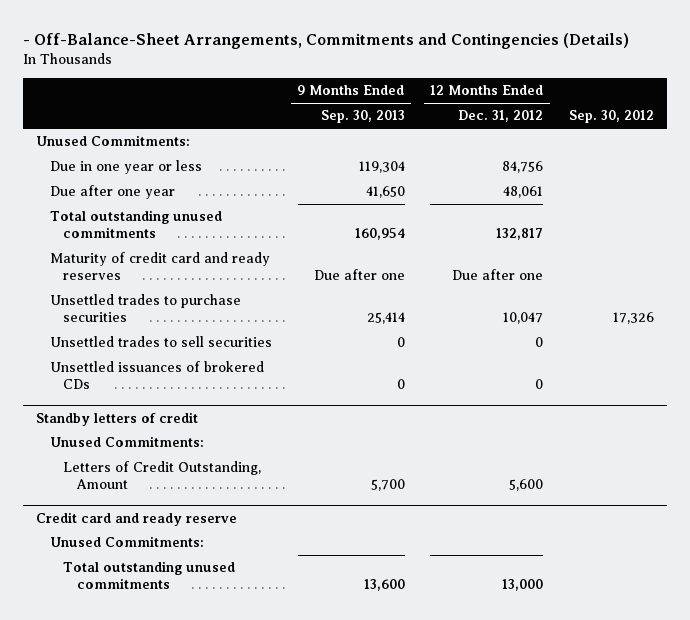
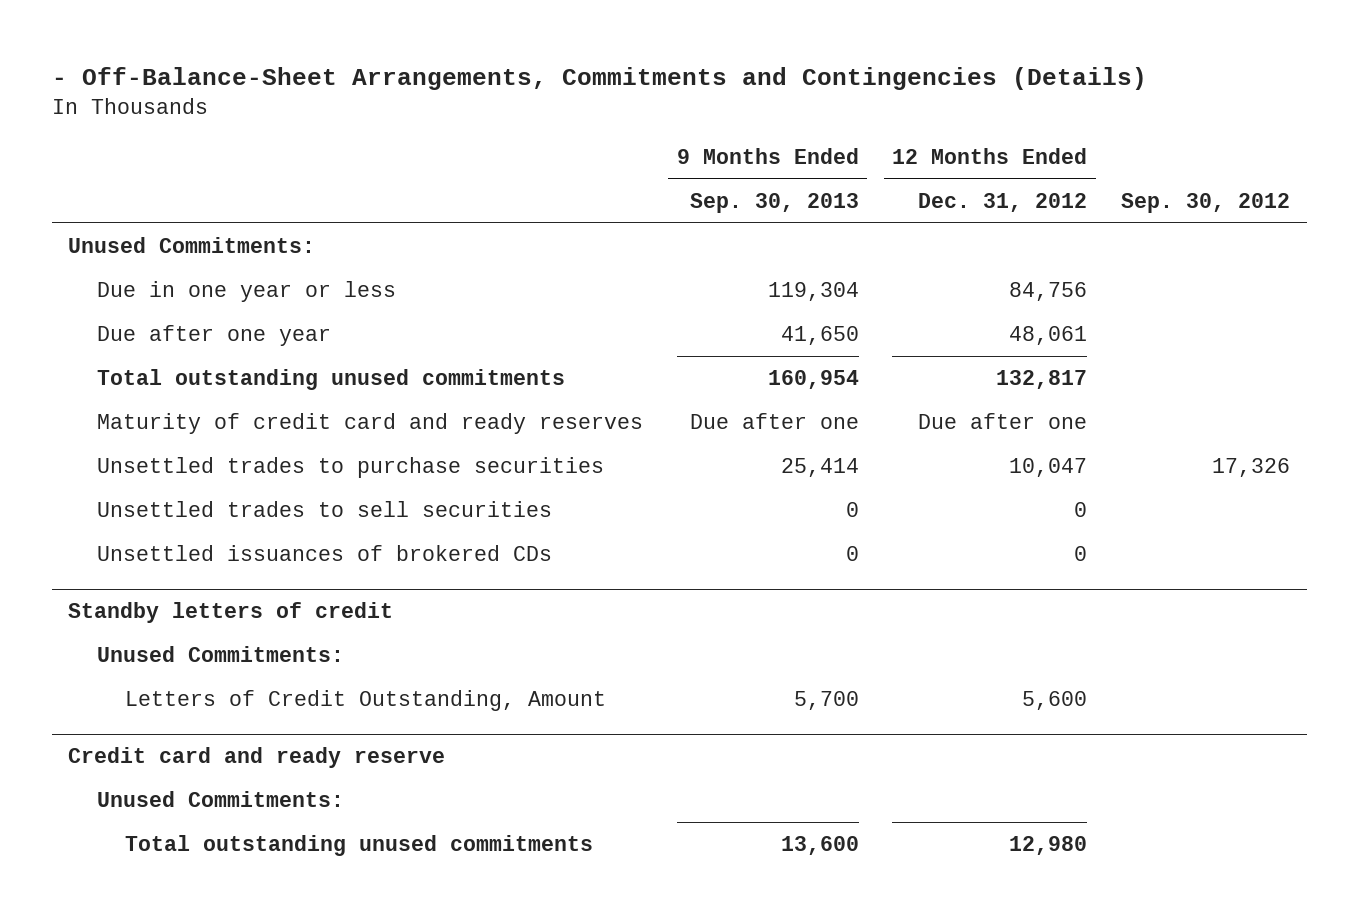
[502,579,544,592] 13,000 -> [1009,835,1088,855] 12,980

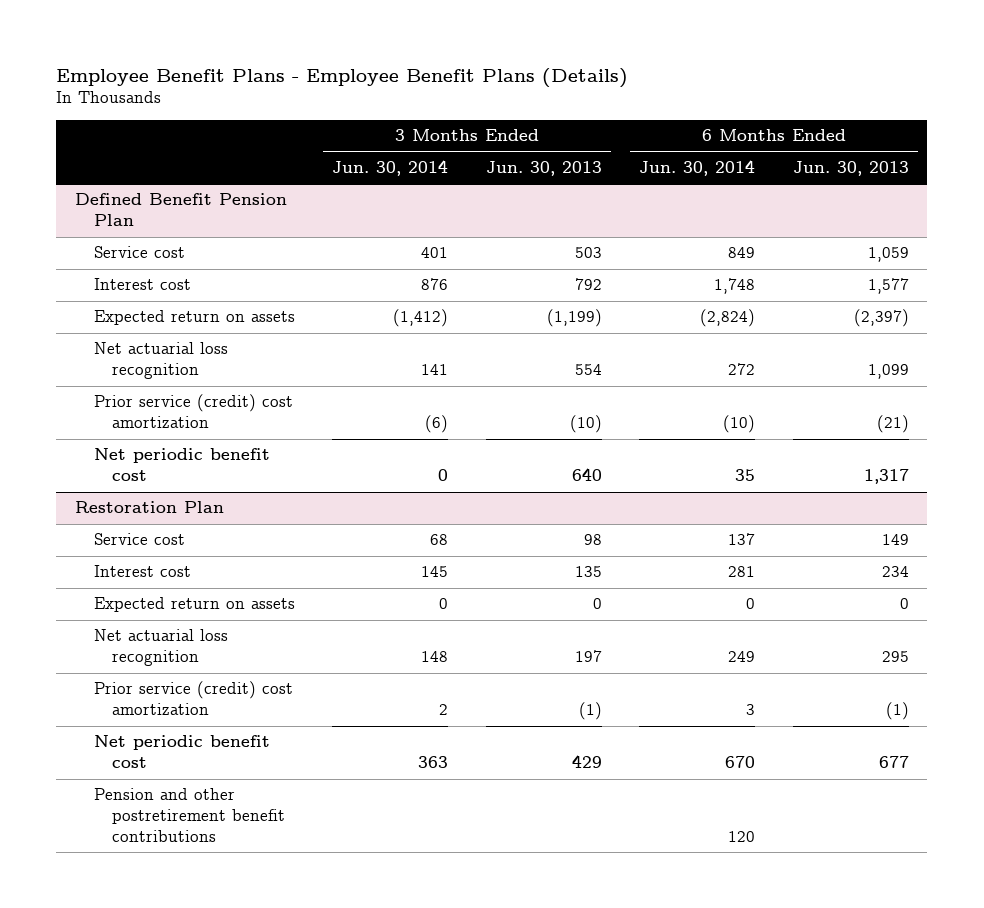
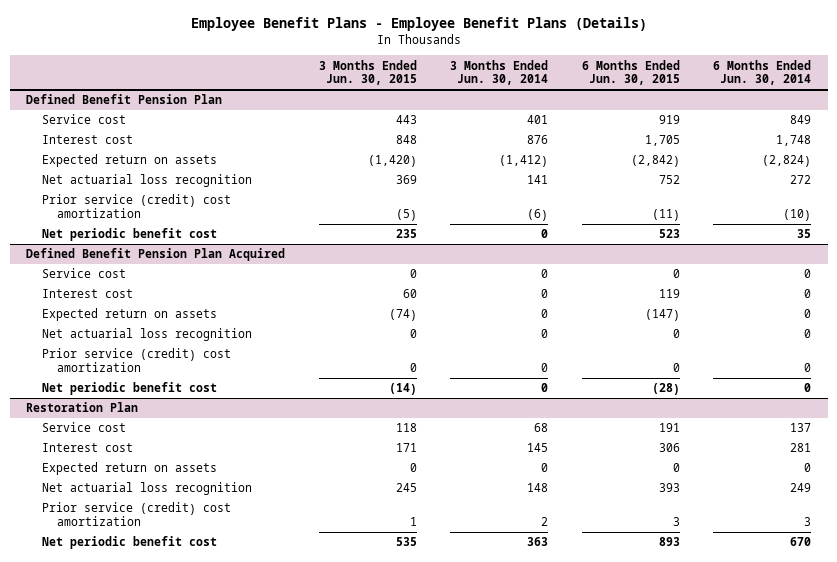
[485,161,602,177] Jun. 30, 2013 -> none
[792,161,909,177] Jun. 30, 2013 -> none
none -> [318,59,417,86] 3 Months Ended Jun. 30, 2015
none -> [581,59,680,86] 6 Months Ended Jun. 30, 2015
none -> [26,248,286,262] Defined Benefit Pension Plan Acquired
none -> [41,268,126,279] Service cost
none -> [41,289,133,299] Interest cost
none -> [41,308,217,322] Expected return on assets
none -> [41,328,252,342] Net actuarial loss recognition
none -> [41,348,231,372] Prior service (credit) cost amortization
none -> [41,382,217,396] Net periodic benefit cost
[93,788,286,842] Pension and other postretirement benefit contributions -> none

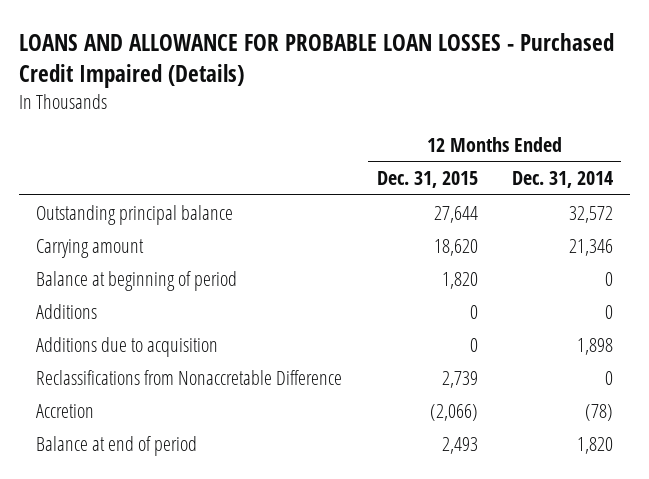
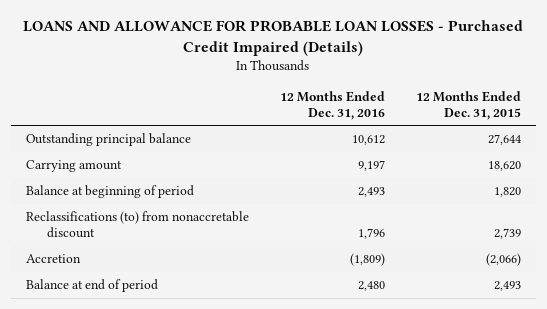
[511,171,613,189] Dec. 31, 2014 -> none
none -> [279,90,385,120] 12 Months Ended Dec. 31, 2016
[36,303,98,319] Additions -> none
[36,336,219,357] Additions due to acquisition -> none
[36,369,343,385] Reclassifications from Nonaccretable Difference -> [26,211,250,239] Reclassifications (to) from nonaccretable discount

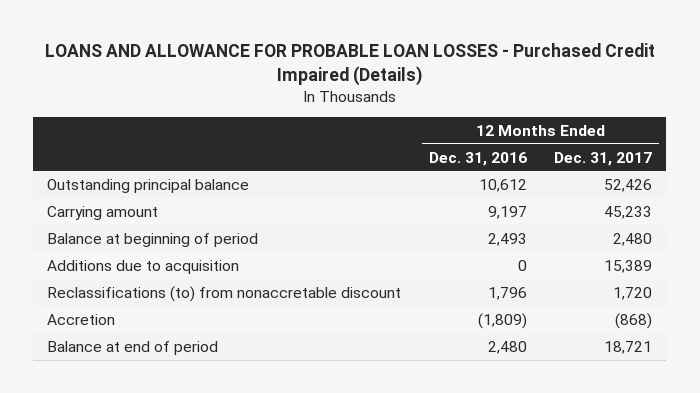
[415,90,521,120] 12 Months Ended Dec. 31, 2015 -> none
none -> [554,151,653,166] Dec. 31, 2017
none -> [47,259,240,274] Additions due to acquisition

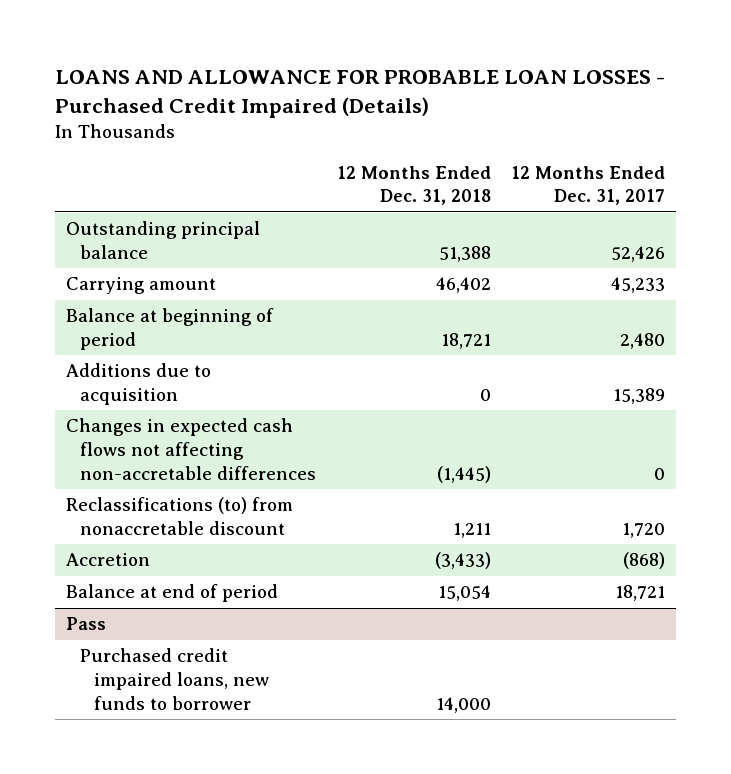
[428,151,527,166] Dec. 31, 2016 -> none
none -> [336,165,491,206] 12 Months Ended Dec. 31, 2018
none -> [65,418,316,480] Changes in expected cash flows not affecting non-accretable differences
none -> [65,617,106,631] Pass
none -> [79,648,269,710] Purchased credit impaired loans, new funds to borrower

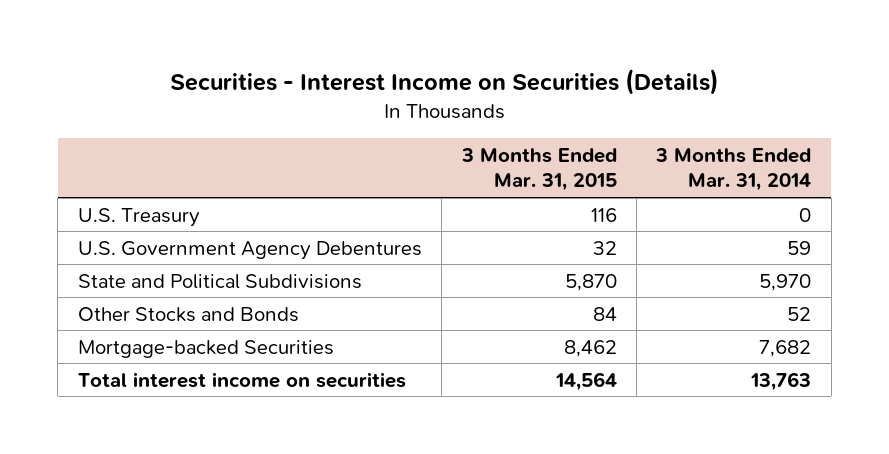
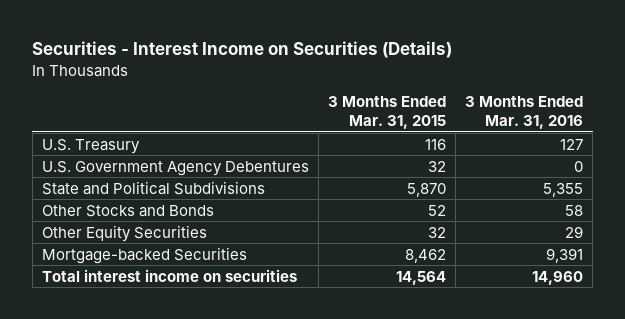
[655,147,812,192] 3 Months Ended Mar. 31, 2014 -> none
none -> [465,96,584,129] 3 Months Ended Mar. 31, 2016
[592,306,617,321] 84 -> [428,204,447,216] 52
none -> [41,224,207,242] Other Equity Securities

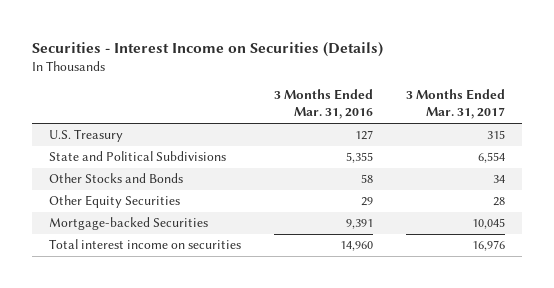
[328,96,447,129] 3 Months Ended Mar. 31, 2015 -> none
none -> [406,89,506,120] 3 Months Ended Mar. 31, 2017
[41,160,309,176] U.S. Government Agency Debentures -> none

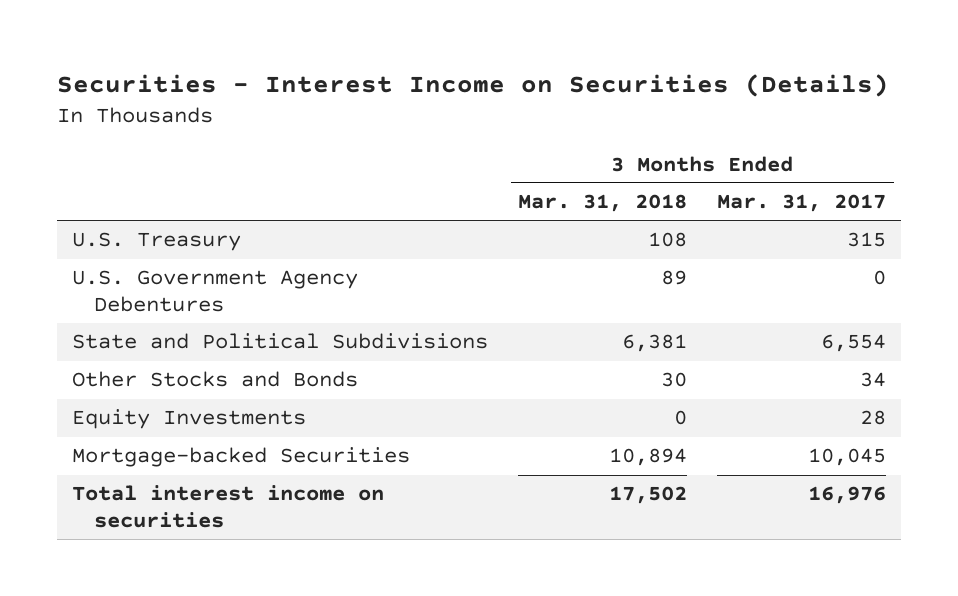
[273,89,373,120] 3 Months Ended Mar. 31, 2016 -> none
none -> [518,194,688,213] Mar. 31, 2018
none -> [71,270,358,313] U.S. Government Agency Debentures
[48,195,180,209] Other Equity Securities -> [71,409,306,430] Equity Investments

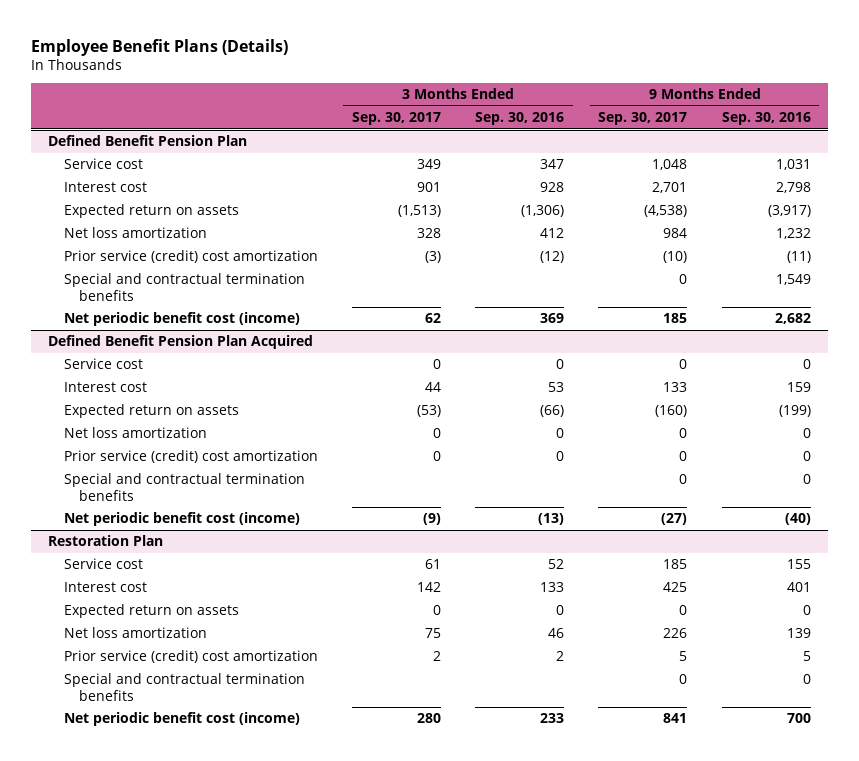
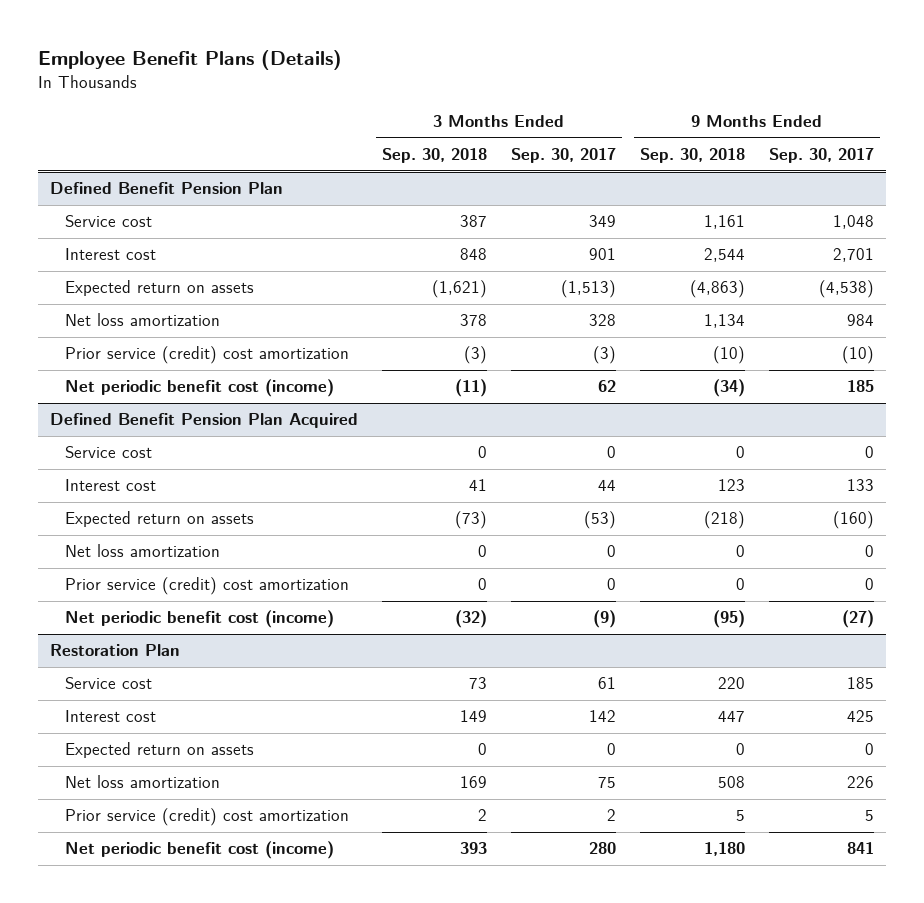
[475,111,565,125] Sep. 30, 2016 -> none
[721,111,811,125] Sep. 30, 2016 -> none
none -> [382,148,488,164] Sep. 30, 2018
none -> [639,148,745,164] Sep. 30, 2018
[63,273,305,301] Special and contractual termination benefits -> none
[63,473,305,501] Special and contractual termination benefits -> none
[63,673,305,701] Special and contractual termination benefits -> none

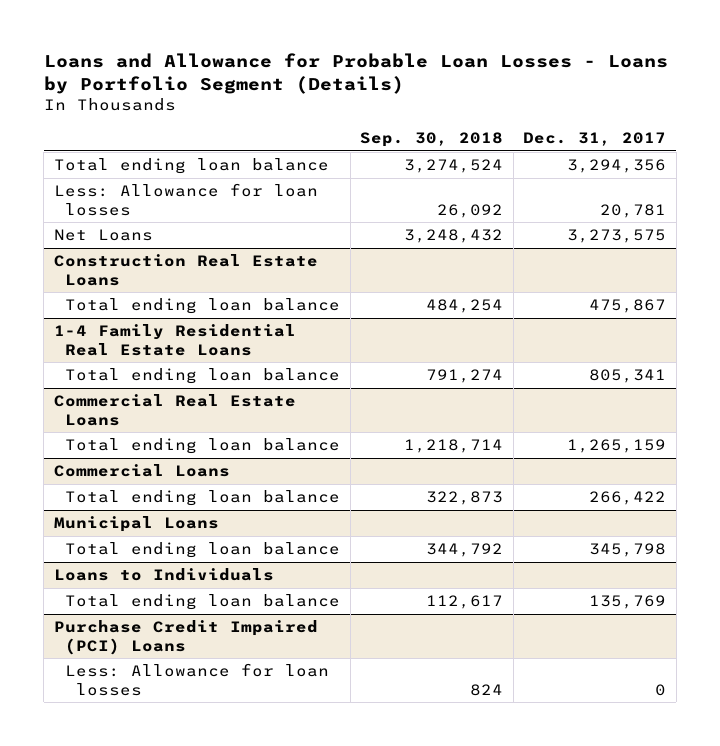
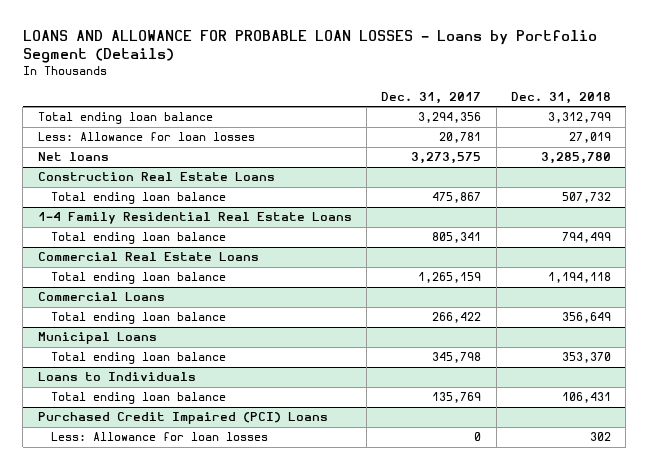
[43,52,668,94] Loans and Allowance for Probable Loan Losses - Loans by Portfolio Segment (Details) -> [22,30,597,64] LOANS AND ALLOWANCE FOR PROBABLE LOAN LOSSES - Loans by Portfolio Segment (Details)
[360,131,504,147] Sep. 30, 2018 -> none
none -> [511,92,612,105] Dec. 31, 2018
[53,229,153,242] Net Loans -> [37,152,109,162] Net loans
[53,620,318,655] Purchase Credit Impaired (PCI) Loans -> [37,412,328,425] Purchased Credit Impaired (PCI) Loans

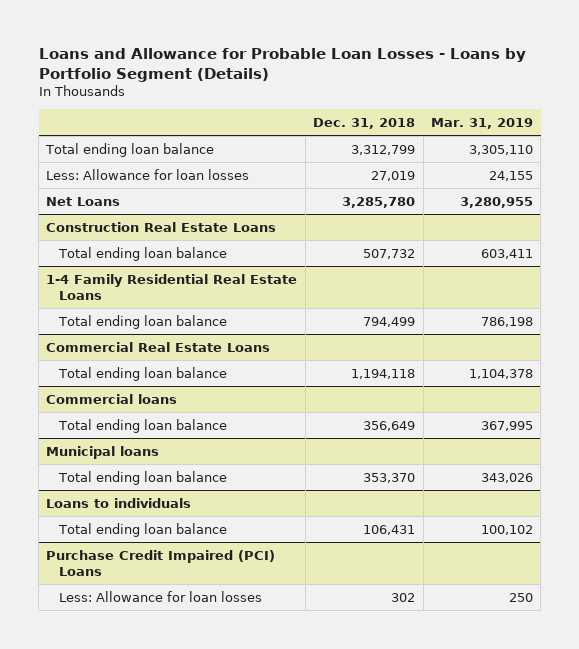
[22,30,597,64] LOANS AND ALLOWANCE FOR PROBABLE LOAN LOSSES - Loans by Portfolio Segment (Details) -> [38,47,526,82] Loans and Allowance for Probable Loan Losses - Loans by Portfolio Segment (Details)
[381,92,482,105] Dec. 31, 2017 -> none
none -> [430,117,533,129] Mar. 31, 2019
[37,152,109,162] Net loans -> [46,196,121,206] Net Loans
[37,292,165,302] Commercial Loans -> [46,393,178,404] Commercial loans
[37,332,157,345] Municipal Loans -> [46,445,160,459] Municipal loans
[37,372,196,382] Loans to Individuals -> [46,497,192,508] Loans to individuals
[37,412,328,425] Purchased Credit Impaired (PCI) Loans -> [46,549,276,577] Purchase Credit Impaired (PCI) Loans

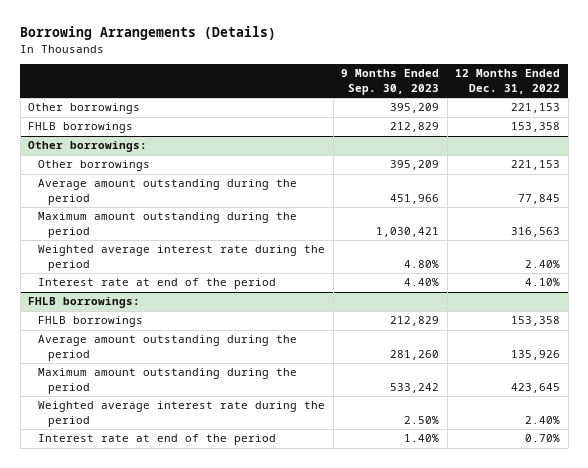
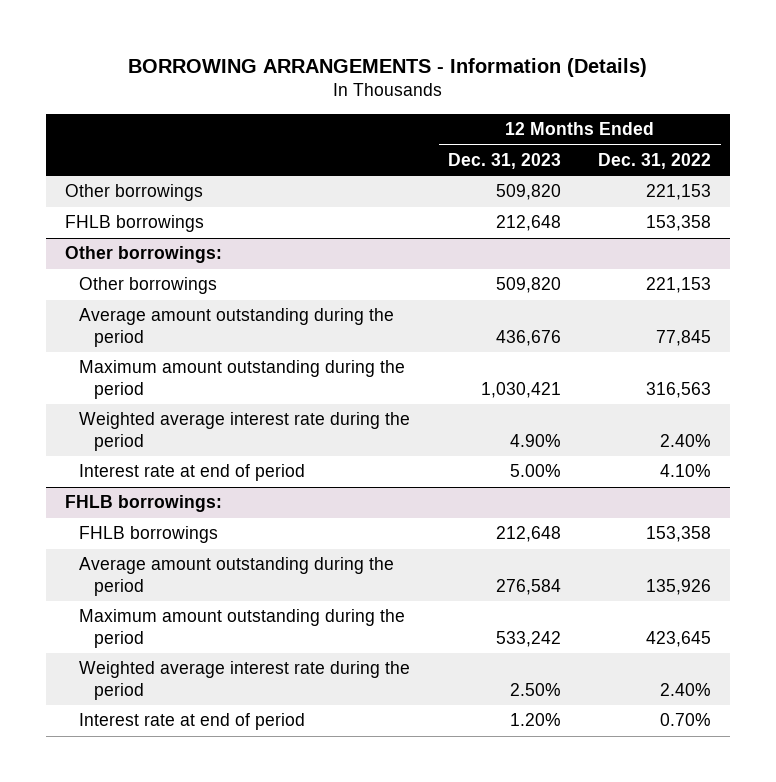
[20,26,277,41] Borrowing Arrangements (Details) -> [128,58,648,78] BORROWING ARRANGEMENTS - Information (Details)
[341,69,440,95] 9 Months Ended Sep. 30, 2023 -> none
none -> [447,152,561,169] Dec. 31, 2023
[38,278,277,290] Interest rate at end of the period -> [79,464,306,482] Interest rate at end of period
[38,434,277,446] Interest rate at end of the period -> [79,713,306,731] Interest rate at end of period

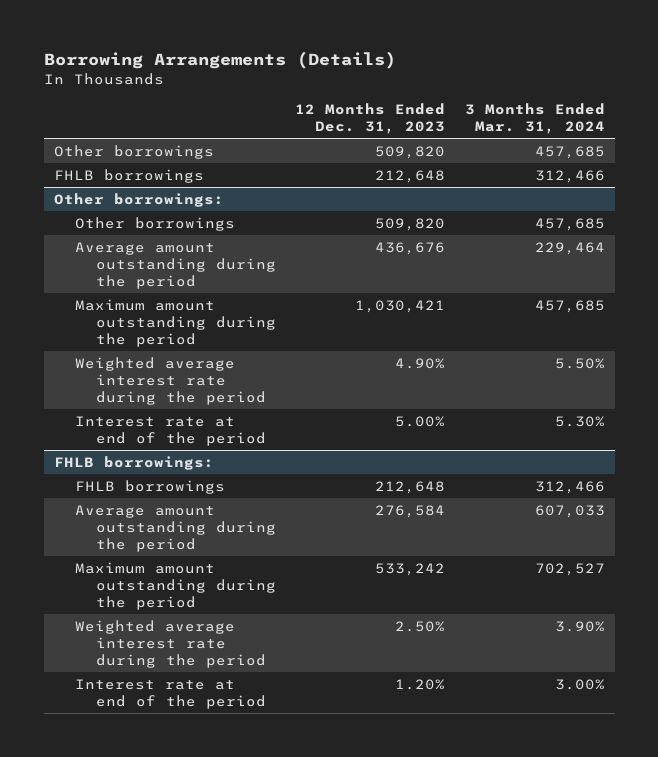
[128,58,648,78] BORROWING ARRANGEMENTS - Information (Details) -> [43,51,396,70] Borrowing Arrangements (Details)
[598,152,712,169] Dec. 31, 2022 -> none
none -> [464,103,605,135] 3 Months Ended Mar. 31, 2024
[79,464,306,482] Interest rate at end of period -> [74,415,266,446] Interest rate at end of the period
[79,713,306,731] Interest rate at end of period -> [74,678,266,709] Interest rate at end of the period

